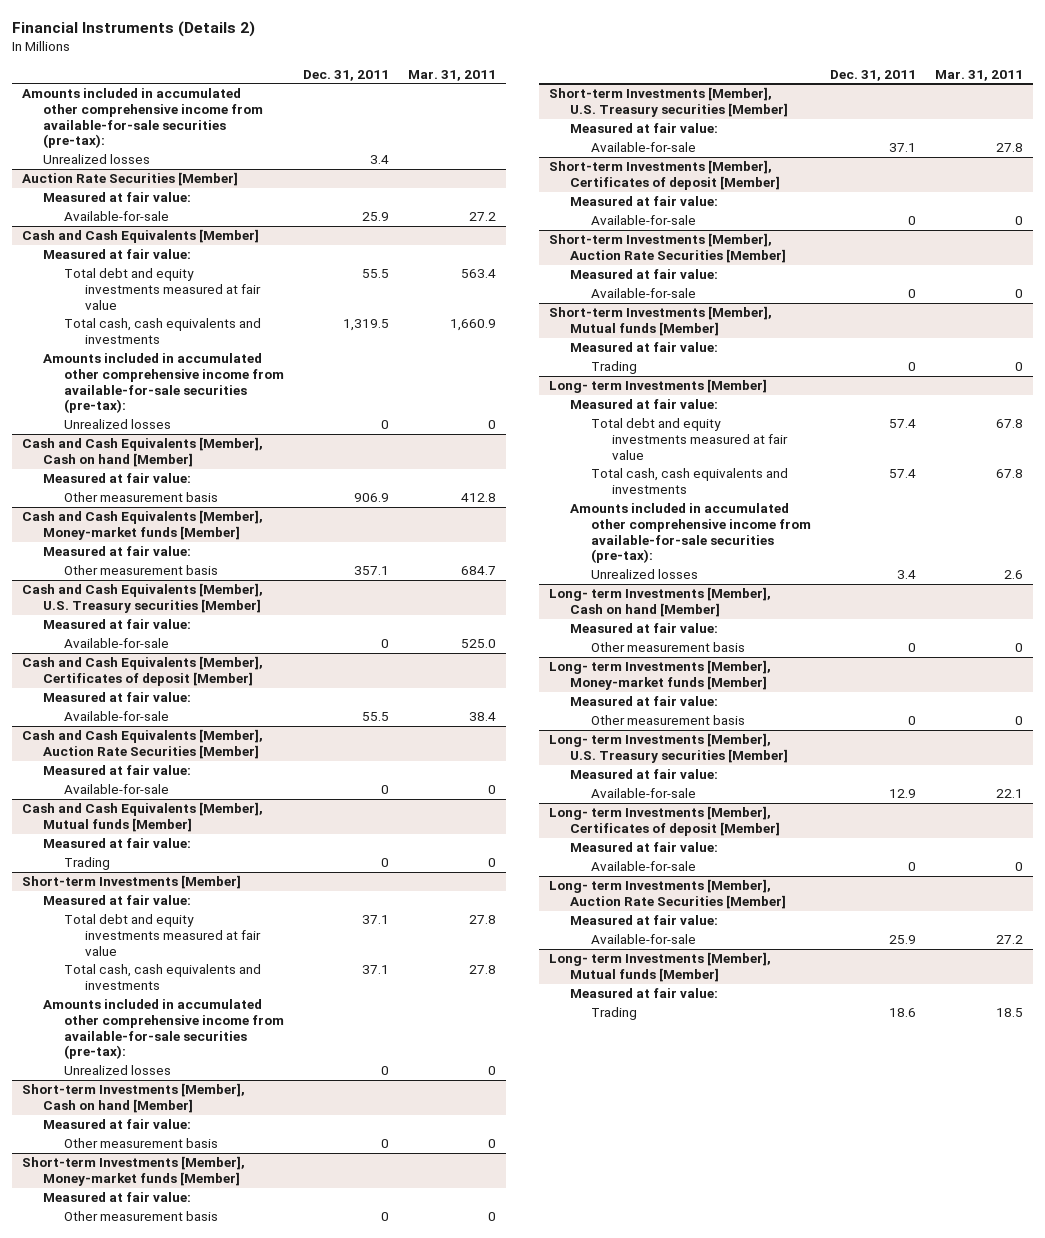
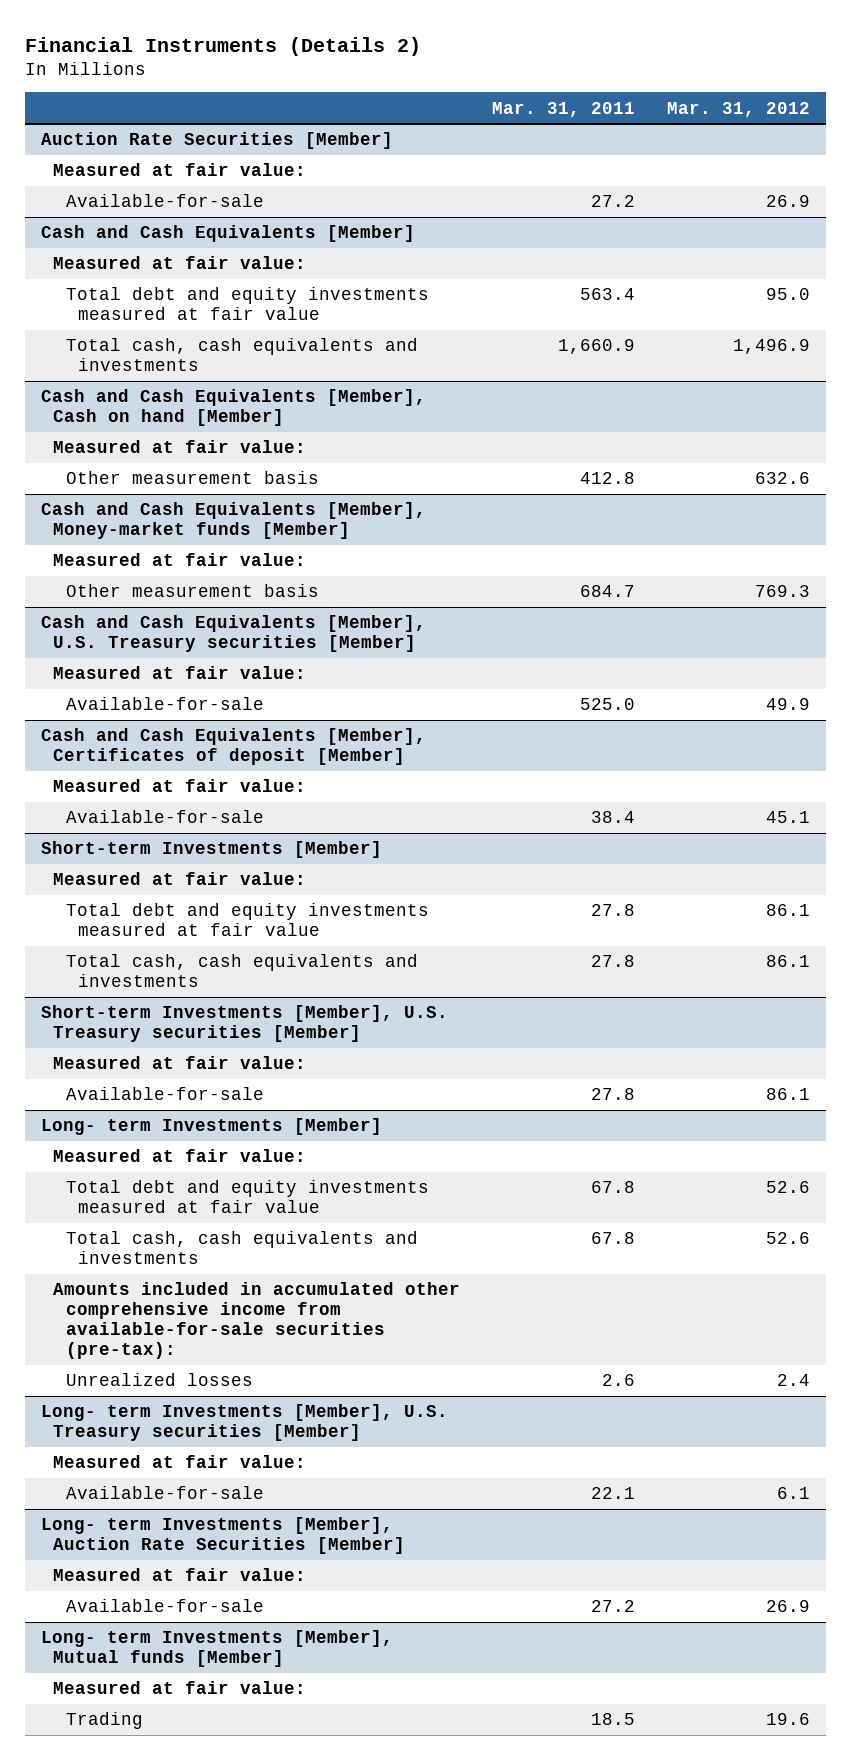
[302,69,389,81] Dec. 31, 2011 -> none
none -> [666,101,810,117] Mar. 31, 2012
[21,88,263,149] Amounts included in accumulated other comprehensive income from available-for-sale securities (pre-tax): -> none
[42,154,150,165] Unrealized losses -> none
[42,353,284,414] Amounts included in accumulated other comprehensive income from available-for-sale securities (pre-tax): -> none
[63,419,171,430] Unrealized losses -> none
[21,729,263,759] Cash and Cash Equivalents [Member], Auction Rate Securities [Member] -> none
[42,765,191,776] Measured at fair value: -> none
[63,784,169,795] Available-for-sale -> none
[21,802,263,832] Cash and Cash Equivalents [Member], Mutual funds [Member] -> none
[42,838,191,849] Measured at fair value: -> none
[63,857,110,871] Trading -> none
[42,999,284,1060] Amounts included in accumulated other comprehensive income from available-for-sale securities (pre-tax): -> none
[63,1065,171,1076] Unrealized losses -> none
[21,1083,245,1113] Short-term Investments [Member], Cash on hand [Member] -> none
[42,1119,191,1130] Measured at fair value: -> none
[63,1138,218,1149] Other measurement basis -> none
[21,1156,245,1186] Short-term Investments [Member], Money-market funds [Member] -> none
[42,1192,191,1203] Measured at fair value: -> none
[63,1211,218,1222] Other measurement basis -> none
[548,160,780,190] Short-term Investments [Member], Certificates of deposit [Member] -> none
[569,196,718,207] Measured at fair value: -> none
[591,215,697,226] Available-for-sale -> none
[548,233,786,263] Short-term Investments [Member], Auction Rate Securities [Member] -> none
[569,269,718,280] Measured at fair value: -> none
[591,288,697,299] Available-for-sale -> none
[548,306,772,336] Short-term Investments [Member], Mutual funds [Member] -> none
[569,342,718,353] Measured at fair value: -> none
[591,361,638,375] Trading -> none
[548,587,771,617] Long- term Investments [Member], Cash on hand [Member] -> none
[569,623,718,634] Measured at fair value: -> none
[591,642,746,653] Other measurement basis -> none
[548,660,771,690] Long- term Investments [Member], Money-market funds [Member] -> none
[569,696,718,707] Measured at fair value: -> none
[591,715,746,726] Other measurement basis -> none
[548,806,780,836] Long- term Investments [Member], Certificates of deposit [Member] -> none
[569,842,718,853] Measured at fair value: -> none
[591,861,697,872] Available-for-sale -> none

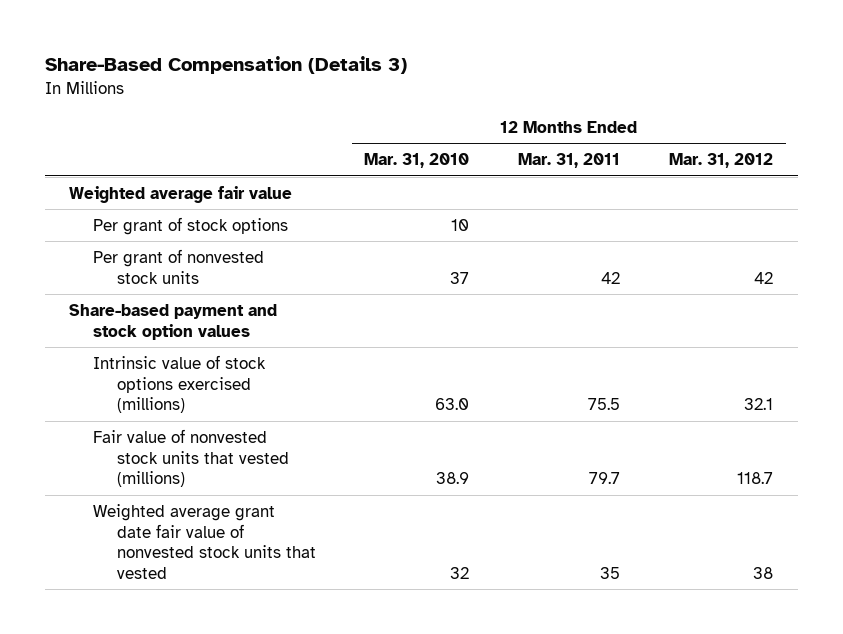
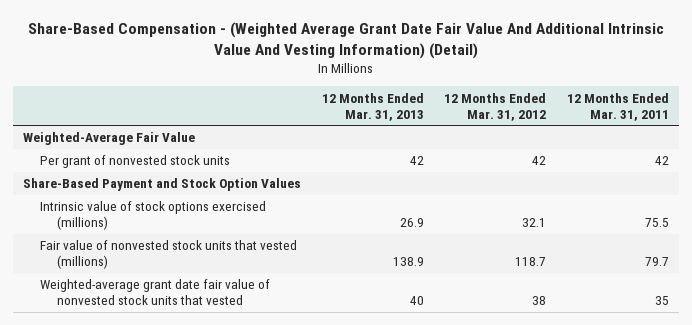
[44,56,407,75] Share-Based Compensation (Details 3) -> [28,21,665,59] Share-Based Compensation - (Weighted Average Grant Date Fair Value And Additional Intrinsic Value And Vesting Information) (Detail)
[364,153,470,169] Mar. 31, 2010 -> none
none -> [321,92,424,121] 12 Months Ended Mar. 31, 2013
[92,216,288,235] Per grant of stock options -> none
[69,185,293,203] Weighted average fair value -> [23,132,196,146] Weighted-Average Fair Value
[69,303,278,340] Share-based payment and stock option values -> [23,178,302,192] Share-Based Payment and Stock Option Values
[92,503,316,580] Weighted average grant date fair value of nonvested stock units that vested -> [40,279,271,306] Weighted-average grant date fair value of nonvested stock units that vested

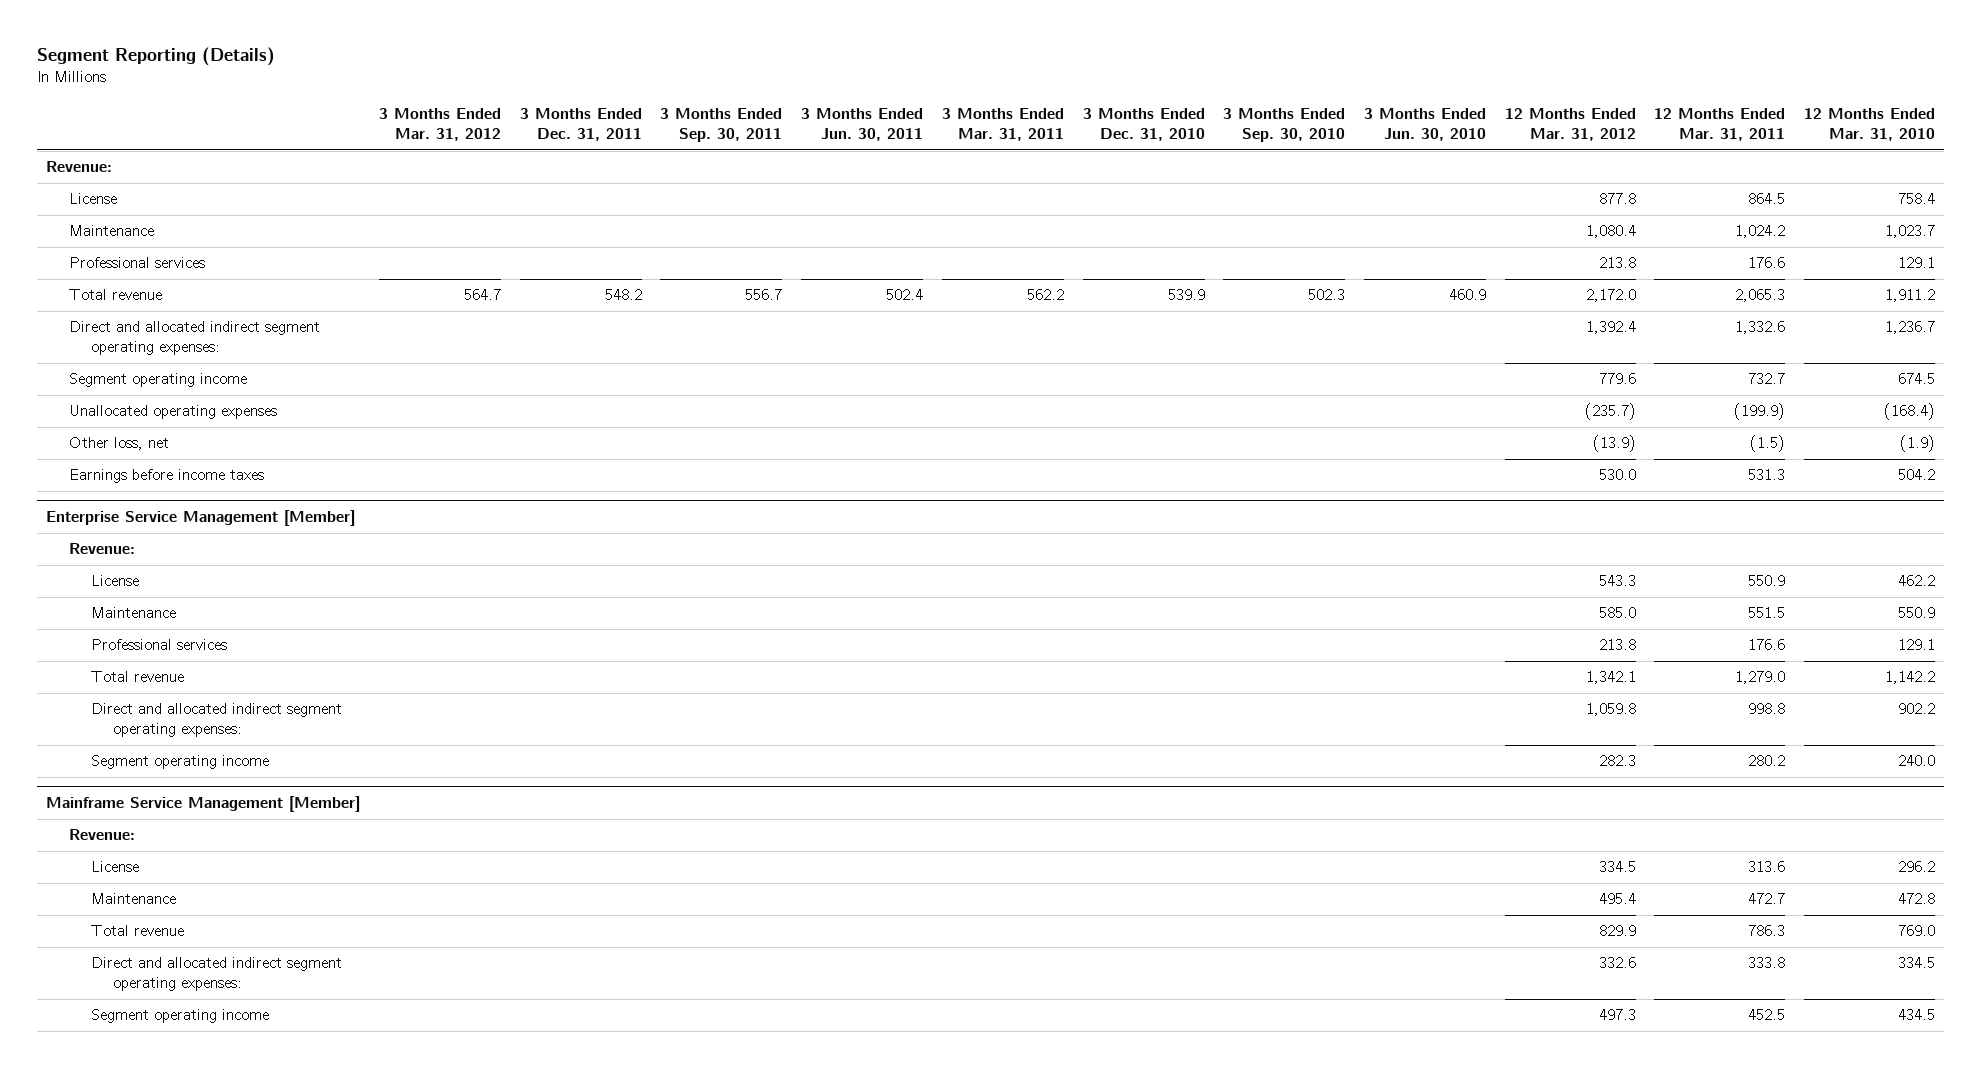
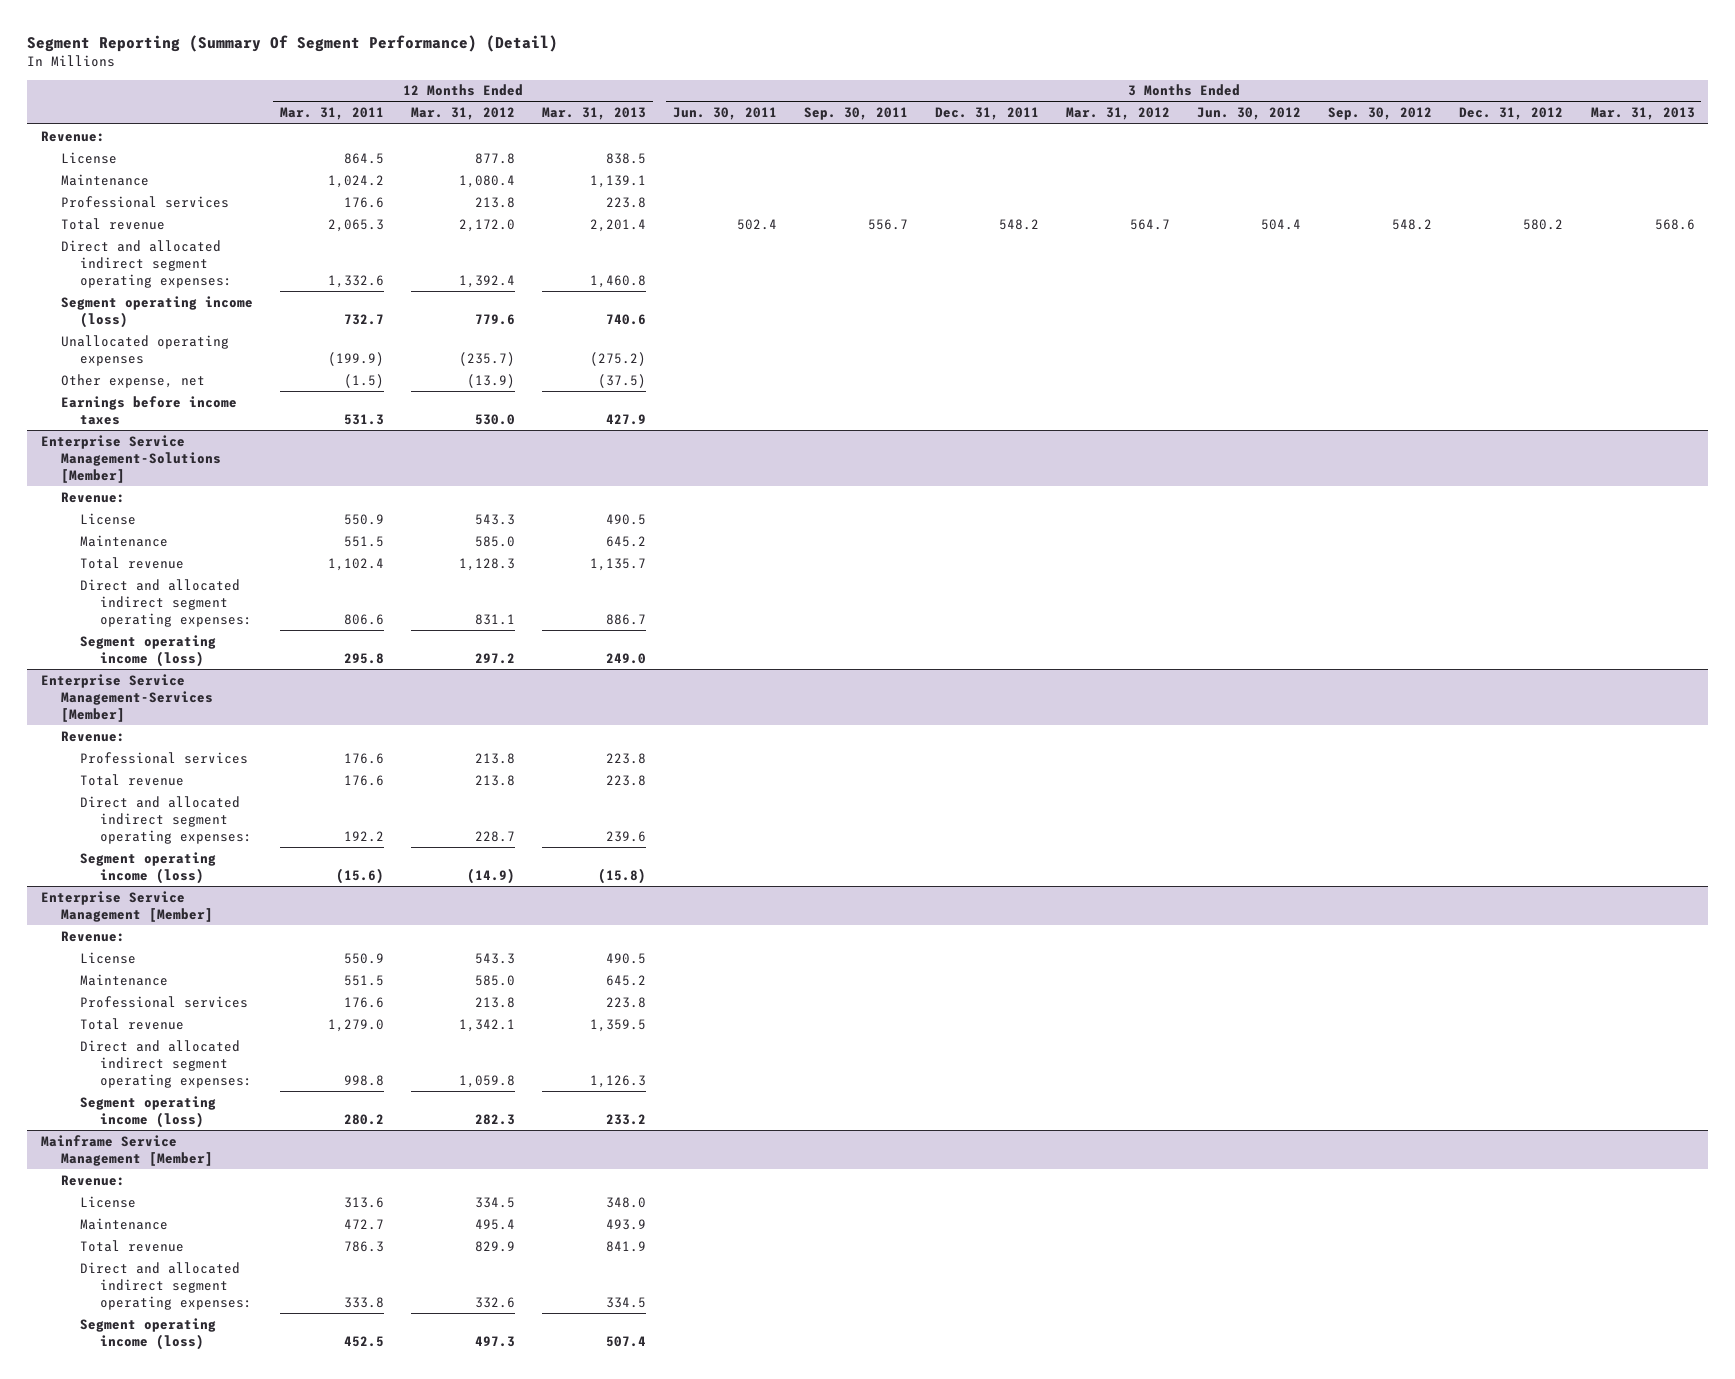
[36,47,275,67] Segment Reporting (Details) -> [27,35,559,53] Segment Reporting (Summary Of Segment Performance) (Detail)
[941,108,1064,141] 3 Months Ended Mar. 31, 2011 -> none
[1082,108,1205,141] 3 Months Ended Dec. 31, 2010 -> none
[1223,108,1346,142] 3 Months Ended Sep. 30, 2010 -> none
[1363,108,1486,141] 3 Months Ended Jun. 30, 2010 -> none
[1804,108,1936,141] 12 Months Ended Mar. 31, 2010 -> none
none -> [541,107,646,121] Mar. 31, 2013
none -> [1197,107,1302,121] Jun. 30, 2012
none -> [1328,107,1433,121] Sep. 30, 2012
none -> [1459,107,1564,121] Dec. 31, 2012
none -> [1590,107,1695,121] Mar. 31, 2013
[68,373,247,388] Segment operating income -> [60,295,253,328] Segment operating income (loss)
[68,437,169,451] Other loss, net -> [60,373,205,388] Other expense, net
none -> [40,434,221,483] Enterprise Service Management-Solutions [Member]
none -> [60,491,125,503] Revenue:
none -> [80,512,137,525] License
none -> [80,534,169,547] Maintenance
none -> [80,556,185,569] Total revenue
none -> [80,578,253,627] Direct and allocated indirect segment operating expenses:
none -> [80,634,217,667] Segment operating income (loss)
none -> [40,673,213,722] Enterprise Service Management-Services [Member]
none -> [60,730,125,742] Revenue:
none -> [80,751,249,764] Professional services
none -> [80,773,185,786] Total revenue
none -> [80,795,253,844] Direct and allocated indirect segment operating expenses:
none -> [80,851,217,884] Segment operating income (loss)
[90,755,269,770] Segment operating income -> [80,1095,217,1128] Segment operating income (loss)
[90,1009,269,1024] Segment operating income -> [80,1317,217,1350] Segment operating income (loss)

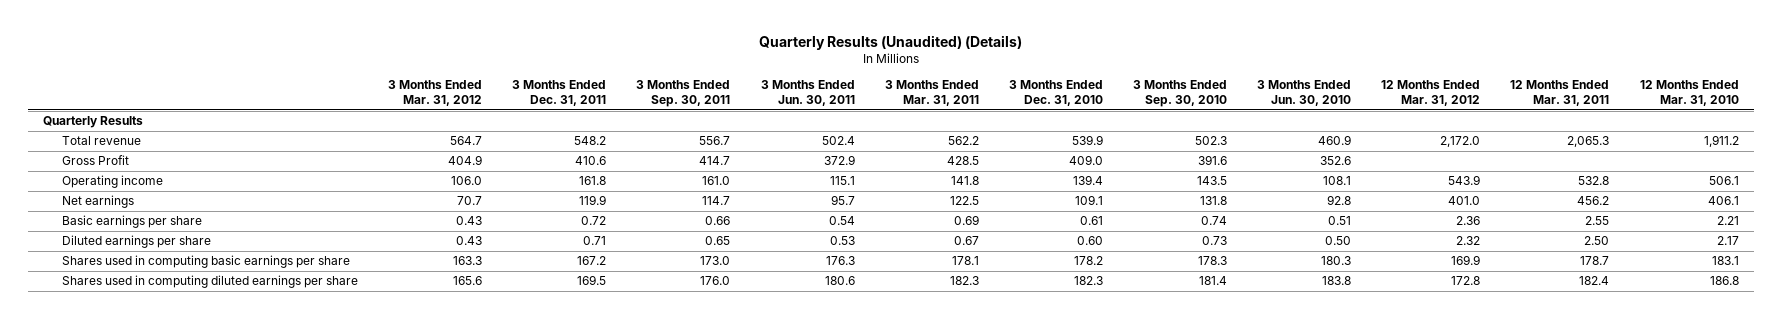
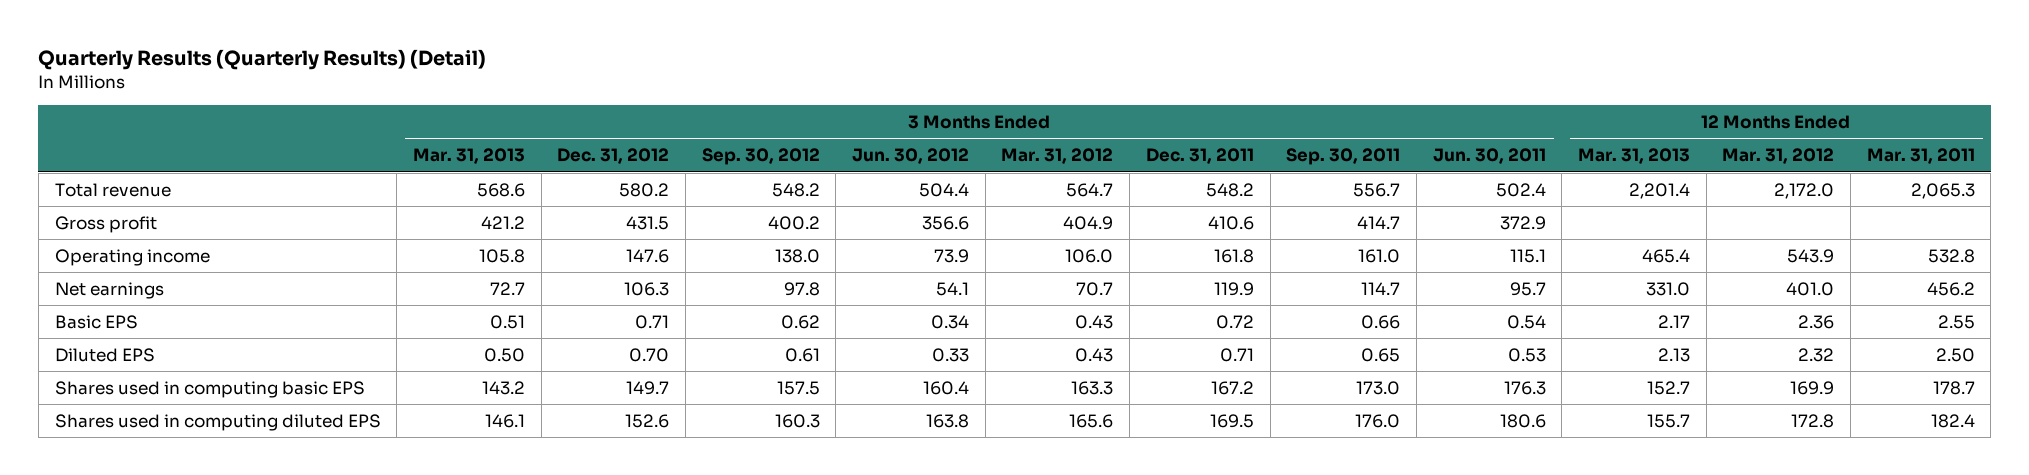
[758,34,1022,50] Quarterly Results (Unaudited) (Details) -> [38,48,487,70] Quarterly Results (Quarterly Results) (Detail)
[884,80,979,107] 3 Months Ended Mar. 31, 2011 -> none
[1008,80,1103,107] 3 Months Ended Dec. 31, 2010 -> none
[1132,80,1227,108] 3 Months Ended Sep. 30, 2010 -> none
[1257,80,1352,107] 3 Months Ended Jun. 30, 2010 -> none
[1639,80,1739,107] 12 Months Ended Mar. 31, 2010 -> none
none -> [412,148,525,165] Mar. 31, 2013
none -> [557,148,670,165] Dec. 31, 2012
none -> [701,148,820,166] Sep. 30, 2012
none -> [852,148,970,165] Jun. 30, 2012
none -> [1578,148,1691,165] Mar. 31, 2013
[43,116,144,129] Quarterly Results -> none
[61,155,129,166] Gross Profit -> [54,215,157,233] Gross profit
[61,215,202,229] Basic earnings per share -> [54,314,138,329] Basic EPS
[61,235,211,249] Diluted earnings per share -> [54,347,155,362] Diluted EPS
[61,255,350,269] Shares used in computing basic earnings per share -> [54,380,365,398] Shares used in computing basic EPS
[61,275,358,289] Shares used in computing diluted earnings per share -> [54,413,381,431] Shares used in computing diluted EPS

